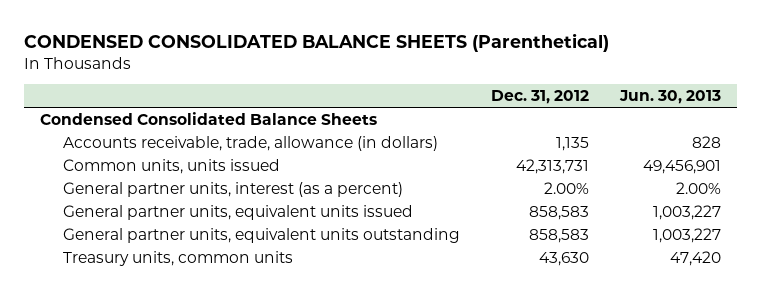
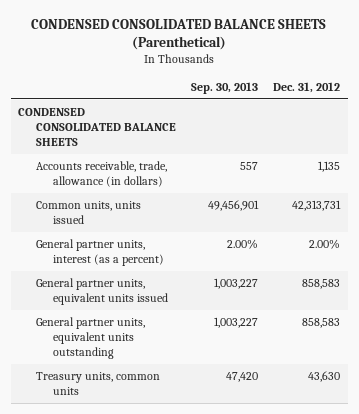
[618,89,721,104] Jun. 30, 2013 -> none
none -> [191,81,259,94] Sep. 30, 2013
[39,112,377,126] Condensed Consolidated Balance Sheets -> [18,107,176,147] CONDENSED CONSOLIDATED BALANCE SHEETS

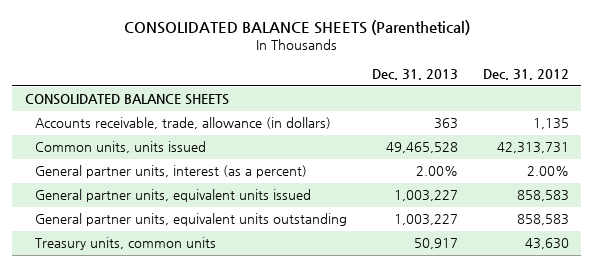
[31,18,327,51] CONDENSED CONSOLIDATED BALANCE SHEETS (Parenthetical) -> [123,19,470,35] CONSOLIDATED BALANCE SHEETS (Parenthetical)
[191,81,259,94] Sep. 30, 2013 -> none
none -> [371,68,458,80] Dec. 31, 2013
[18,107,176,147] CONDENSED CONSOLIDATED BALANCE SHEETS -> [24,94,229,106] CONSOLIDATED BALANCE SHEETS

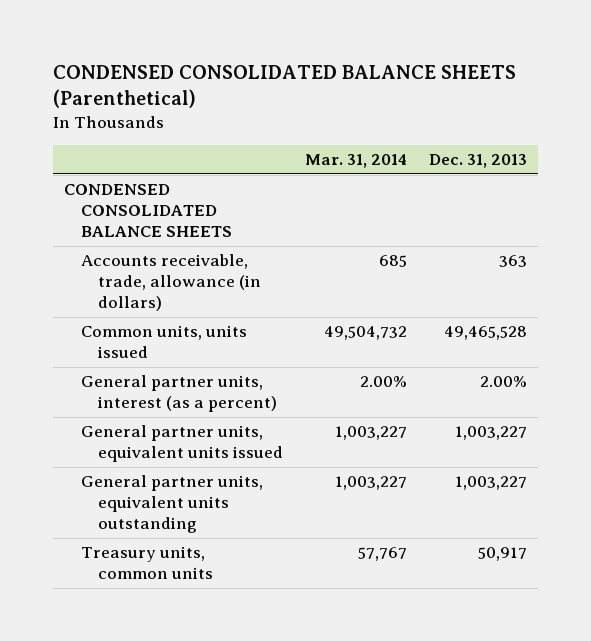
[123,19,470,35] CONSOLIDATED BALANCE SHEETS (Parenthetical) -> [52,65,516,109] CONDENSED CONSOLIDATED BALANCE SHEETS (Parenthetical)
[482,68,569,80] Dec. 31, 2012 -> none
none -> [304,154,407,169] Mar. 31, 2014
[24,94,229,106] CONSOLIDATED BALANCE SHEETS -> [63,184,232,238] CONDENSED CONSOLIDATED BALANCE SHEETS

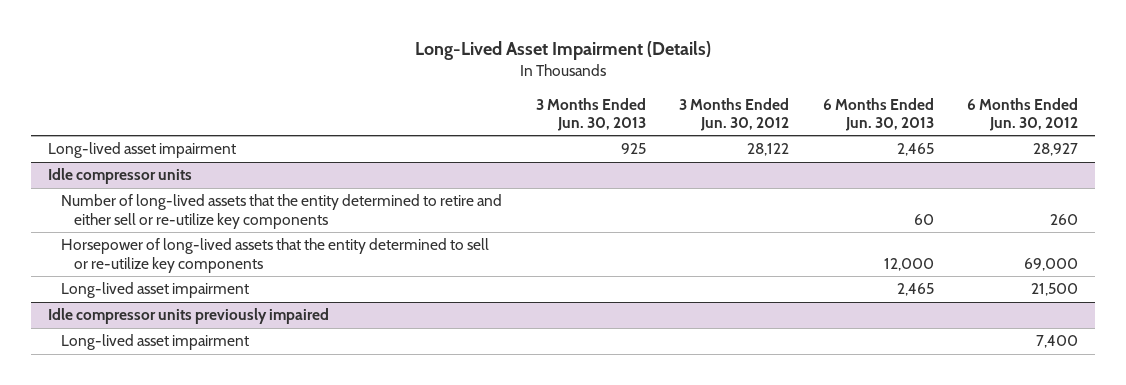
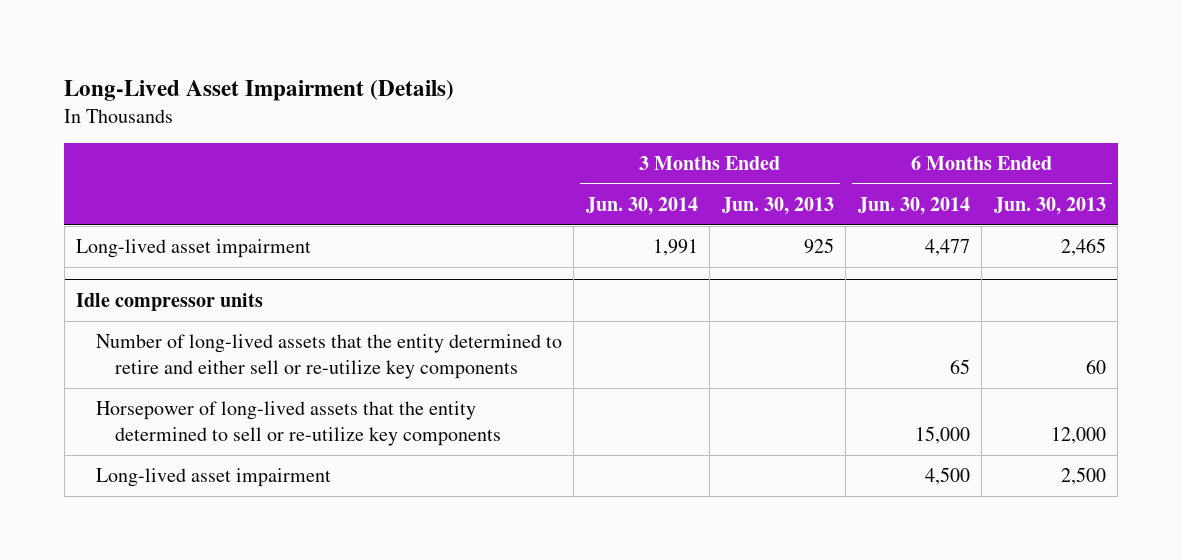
[679,97,790,131] 3 Months Ended Jun. 30, 2012 -> none
[967,97,1079,131] 6 Months Ended Jun. 30, 2012 -> none
none -> [585,197,698,216] Jun. 30, 2014
none -> [857,197,970,216] Jun. 30, 2014
[47,308,329,325] Idle compressor units previously impaired -> none
[60,334,249,351] Long-lived asset impairment -> none
[896,283,934,297] 2,465 -> [1060,467,1106,486] 2,500

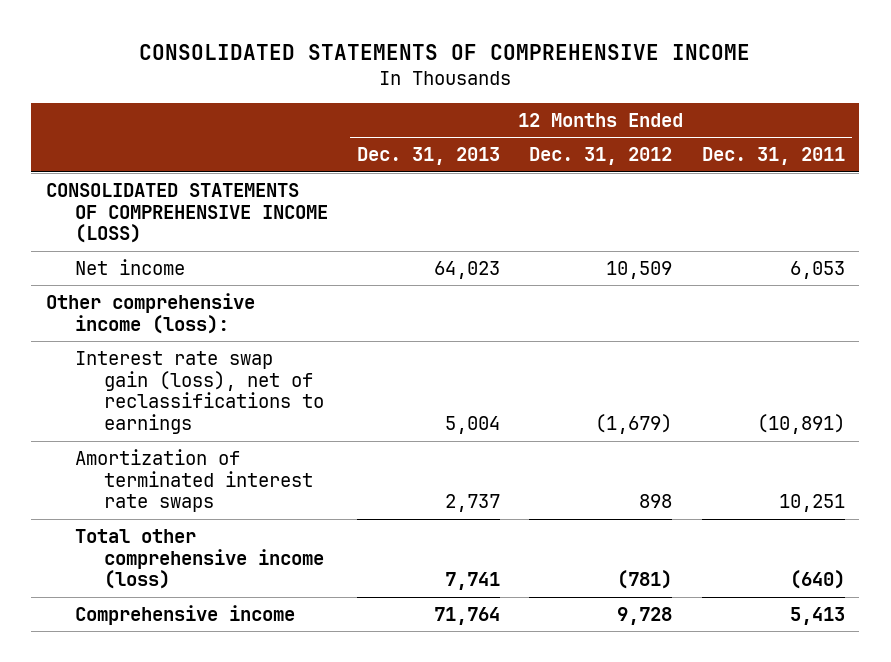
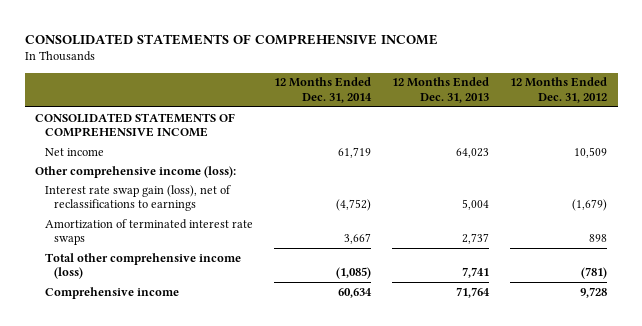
[701,147,845,166] Dec. 31, 2011 -> none
none -> [273,77,372,104] 12 Months Ended Dec. 31, 2014
[45,182,329,244] CONSOLIDATED STATEMENTS OF COMPREHENSIVE INCOME (LOSS) -> [35,112,236,138] CONSOLIDATED STATEMENTS OF COMPREHENSIVE INCOME

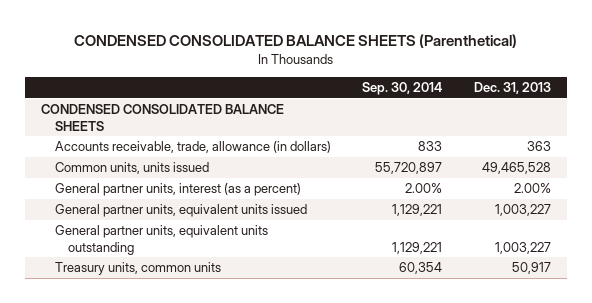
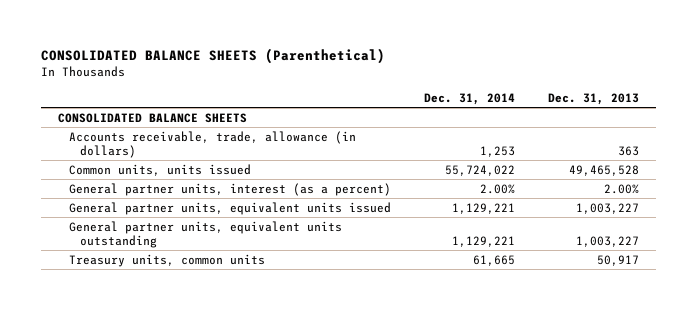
[74,33,518,48] CONDENSED CONSOLIDATED BALANCE SHEETS (Parenthetical) -> [41,47,386,64] CONSOLIDATED BALANCE SHEETS (Parenthetical)
[362,82,443,96] Sep. 30, 2014 -> none
none -> [424,92,516,105] Dec. 31, 2014
[41,104,285,131] CONDENSED CONSOLIDATED BALANCE SHEETS -> [57,112,247,123] CONSOLIDATED BALANCE SHEETS

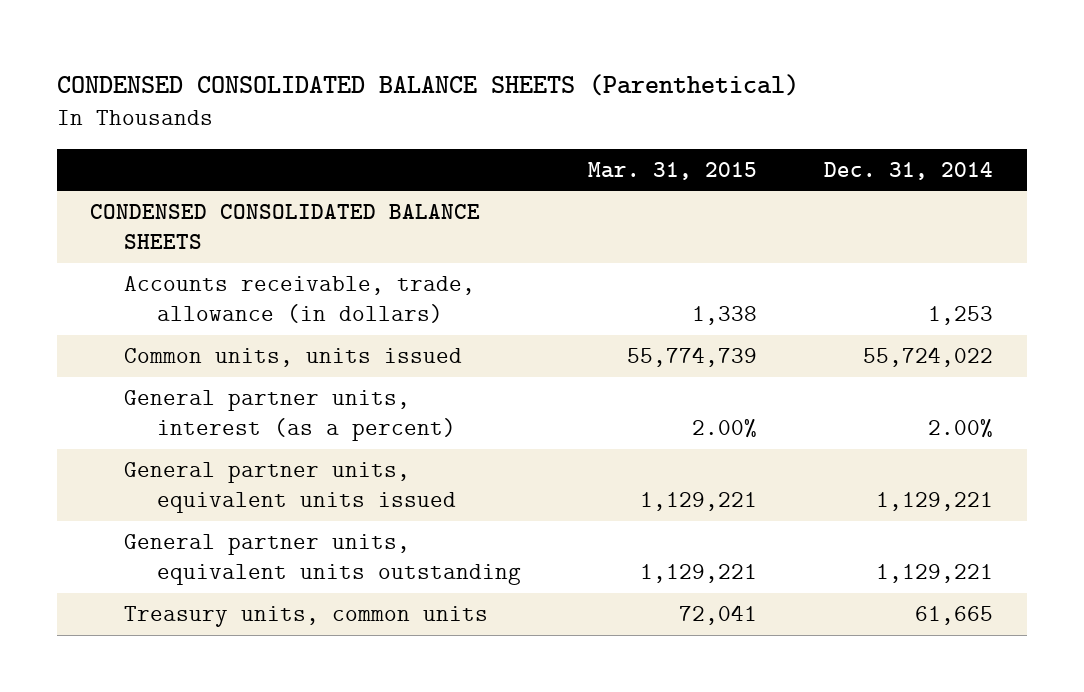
[41,47,386,64] CONSOLIDATED BALANCE SHEETS (Parenthetical) -> [56,74,799,97] CONDENSED CONSOLIDATED BALANCE SHEETS (Parenthetical)
[548,92,640,105] Dec. 31, 2013 -> none
none -> [588,161,758,180] Mar. 31, 2015
[57,112,247,123] CONSOLIDATED BALANCE SHEETS -> [90,203,481,250] CONDENSED CONSOLIDATED BALANCE SHEETS

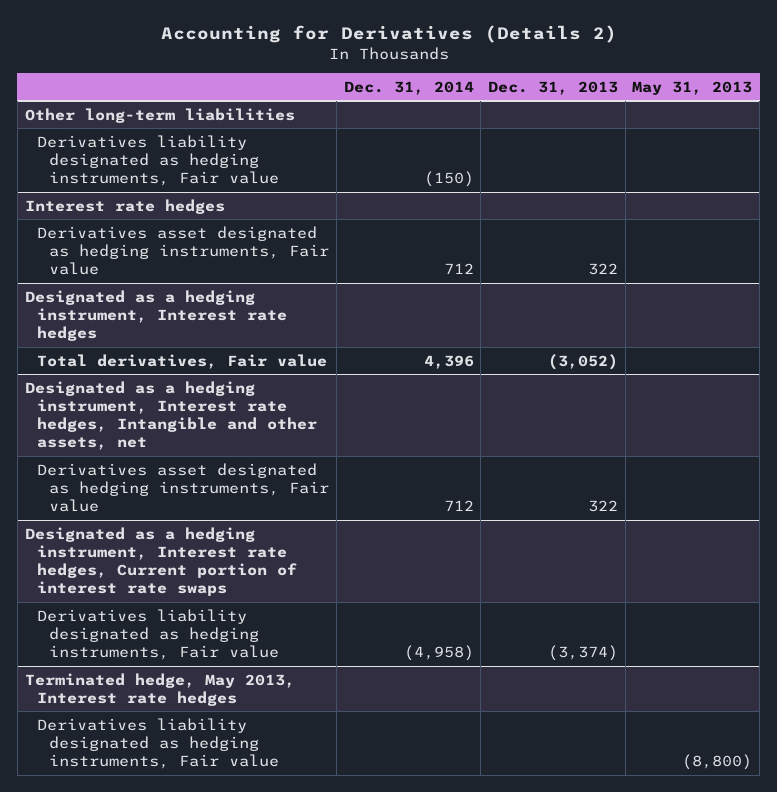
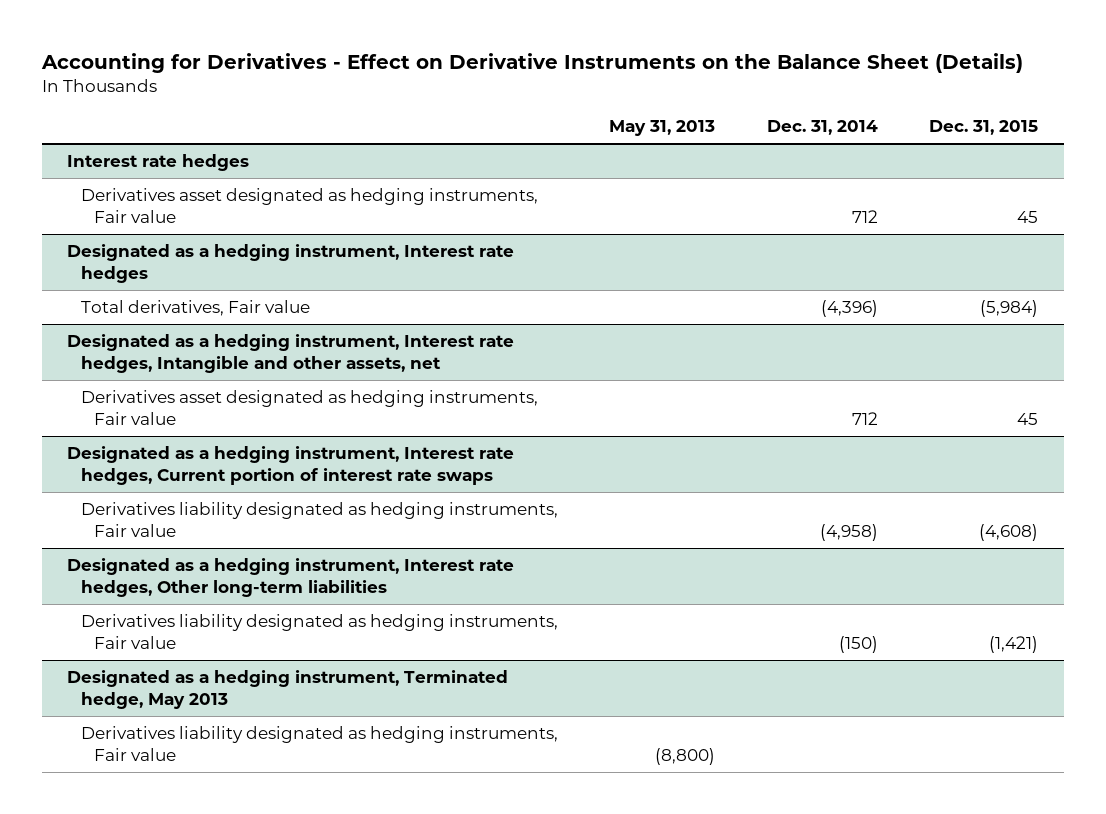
[160,25,617,44] Accounting for Derivatives (Details 2) -> [40,52,1023,73] Accounting for Derivatives - Effect on Derivative Instruments on the Balance Sheet (Details)
[487,80,618,95] Dec. 31, 2013 -> none
none -> [929,120,1039,136] Dec. 31, 2015
[24,107,295,123] Other long-term liabilities -> none
[36,134,280,186] Derivatives liability designated as hedging instruments, Fair value -> none
[423,354,474,369] 4,396 -> [820,300,878,318] (4,396)
[24,672,295,706] Terminated hedge, May 2013, Interest rate hedges -> none
none -> [67,558,515,597] Designated as a hedging instrument, Interest rate hedges, Other long-term liabilities
none -> [80,614,558,649] Derivatives liability designated as hedging instruments, Fair value
none -> [67,670,509,709] Designated as a hedging instrument, Terminated hedge, May 2013

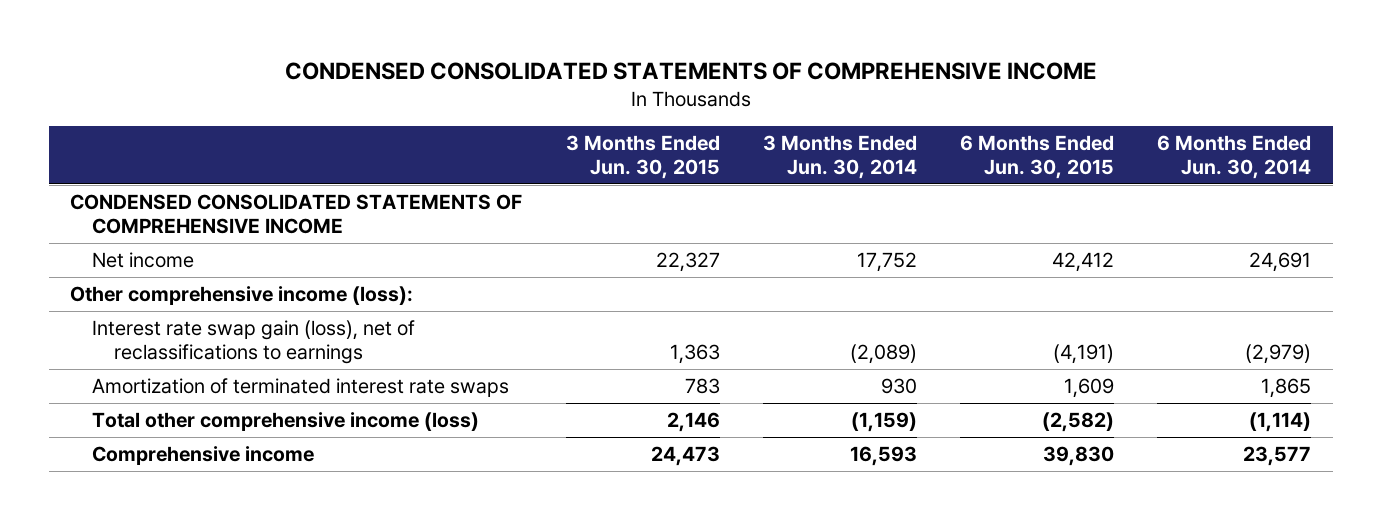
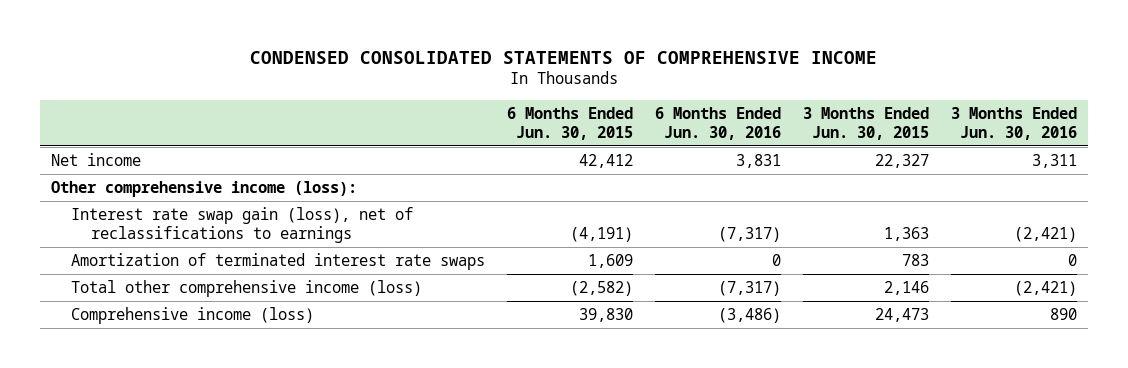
[762,134,917,179] 3 Months Ended Jun. 30, 2014 -> none
[1157,134,1312,179] 6 Months Ended Jun. 30, 2014 -> none
none -> [655,106,782,140] 6 Months Ended Jun. 30, 2016
none -> [951,106,1078,140] 3 Months Ended Jun. 30, 2016
[70,193,523,234] CONDENSED CONSOLIDATED STATEMENTS OF COMPREHENSIVE INCOME -> none
[92,445,315,465] Comprehensive income -> [71,306,315,324] Comprehensive income (loss)

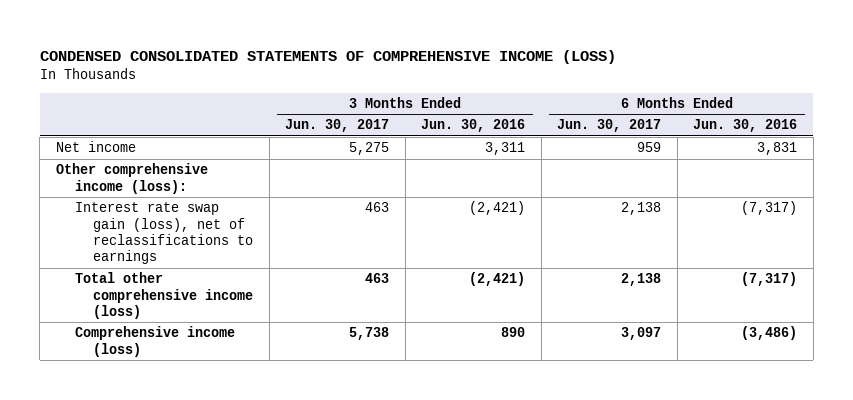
[250,50,878,64] CONDENSED CONSOLIDATED STATEMENTS OF COMPREHENSIVE INCOME -> [39,49,616,64] CONDENSED CONSOLIDATED STATEMENTS OF COMPREHENSIVE INCOME (LOSS)
[507,106,634,140] 6 Months Ended Jun. 30, 2015 -> none
[803,106,930,140] 3 Months Ended Jun. 30, 2015 -> none
none -> [285,119,390,133] Jun. 30, 2017
none -> [557,119,662,133] Jun. 30, 2017
[71,252,486,270] Amortization of terminated interest rate swaps -> none

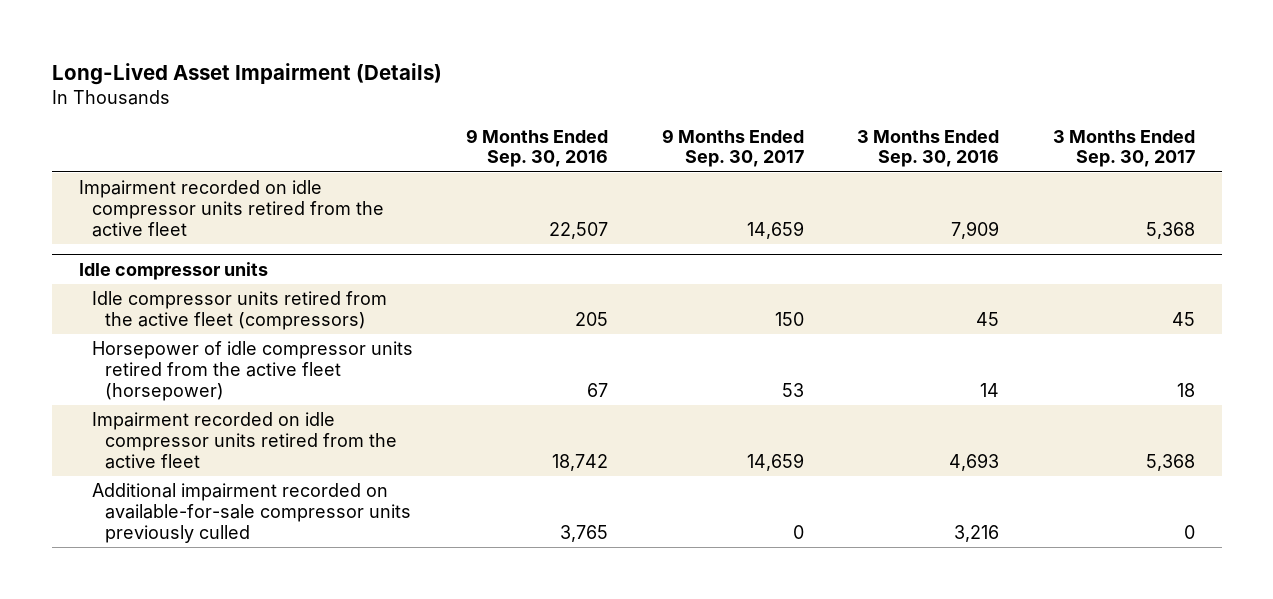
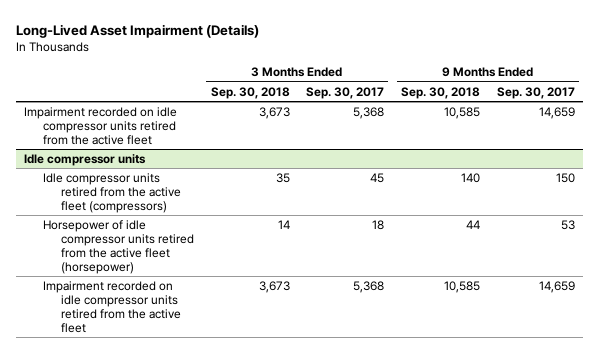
[466,128,609,168] 9 Months Ended Sep. 30, 2016 -> none
[857,129,1000,168] 3 Months Ended Sep. 30, 2016 -> none
none -> [210,86,290,99] Sep. 30, 2018
none -> [400,86,480,99] Sep. 30, 2018
[91,483,411,543] Additional impairment recorded on available-for-sale compressor units previously culled -> none

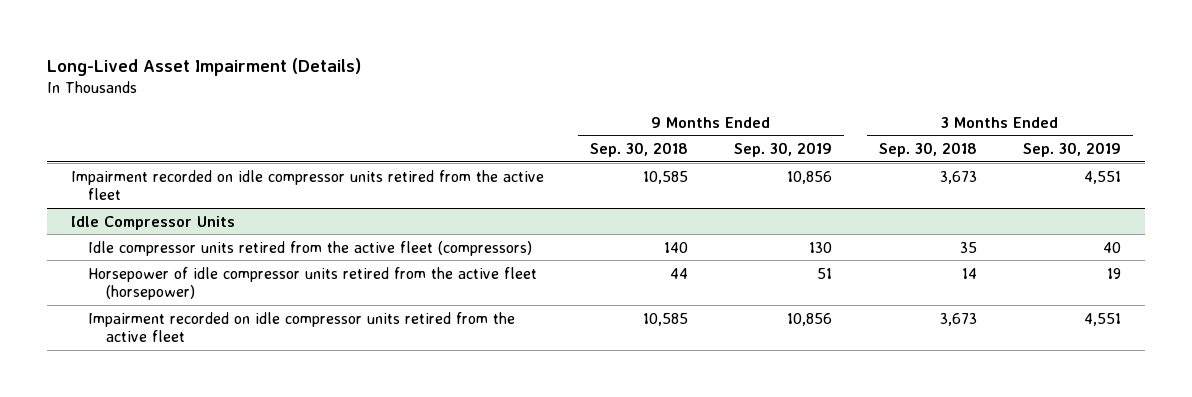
[306,86,385,99] Sep. 30, 2017 -> none
[496,86,575,99] Sep. 30, 2017 -> none
none -> [734,142,833,158] Sep. 30, 2019
none -> [1023,142,1122,158] Sep. 30, 2019
[24,153,147,166] Idle compressor units -> [70,215,235,230] Idle Compressor Units

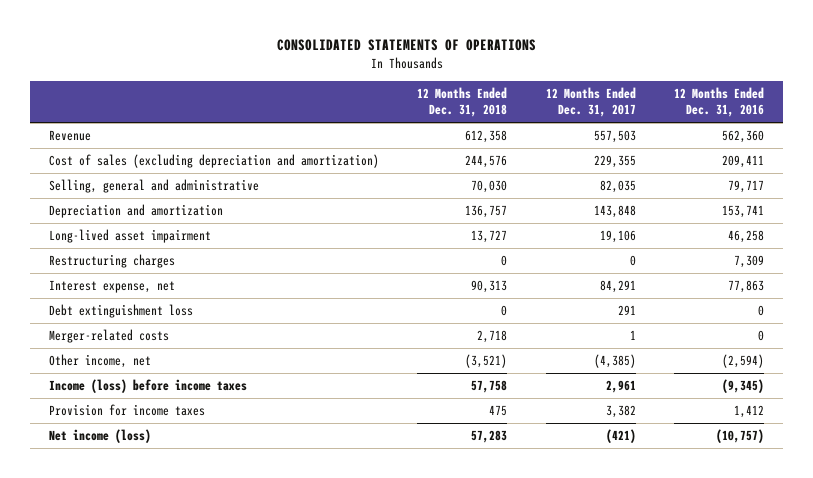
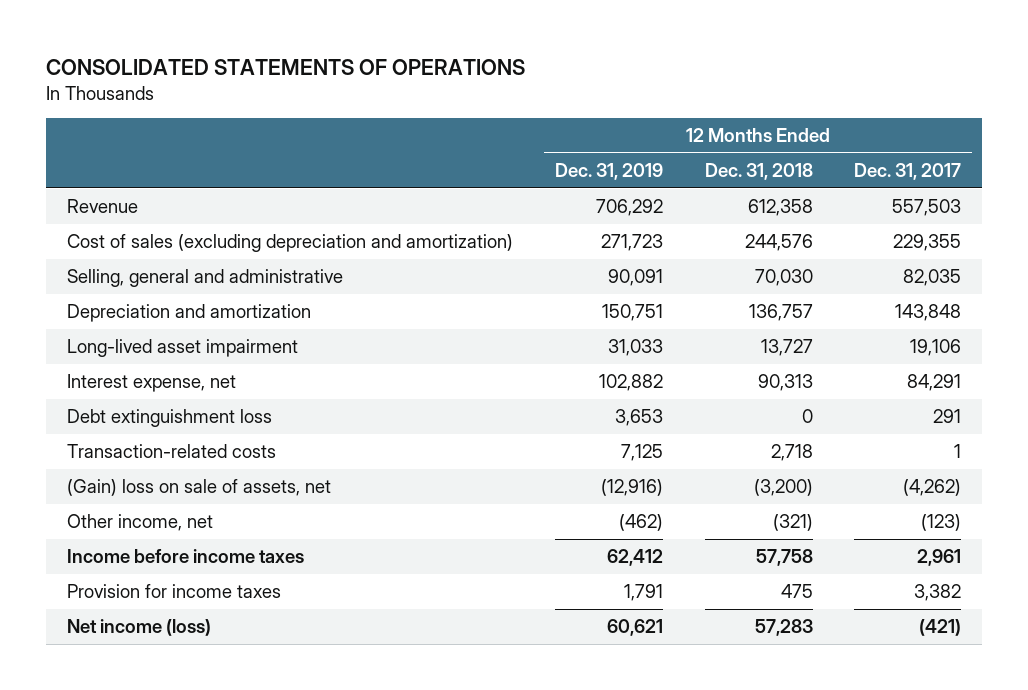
[674,87,765,118] 12 Months Ended Dec. 31, 2016 -> none
none -> [554,162,663,180] Dec. 31, 2019
[48,254,175,269] Restructuring charges -> none
[48,329,169,344] Merger-related costs -> [67,444,277,459] Transaction-related costs
none -> [67,479,332,497] (Gain) loss on sale of assets, net
[465,354,508,369] (3,521) -> [772,514,813,532] (321)
[593,354,636,369] (4,385) -> [921,514,962,532] (123)
[48,379,247,394] Income (loss) before income taxes -> [67,549,305,564] Income before income taxes

